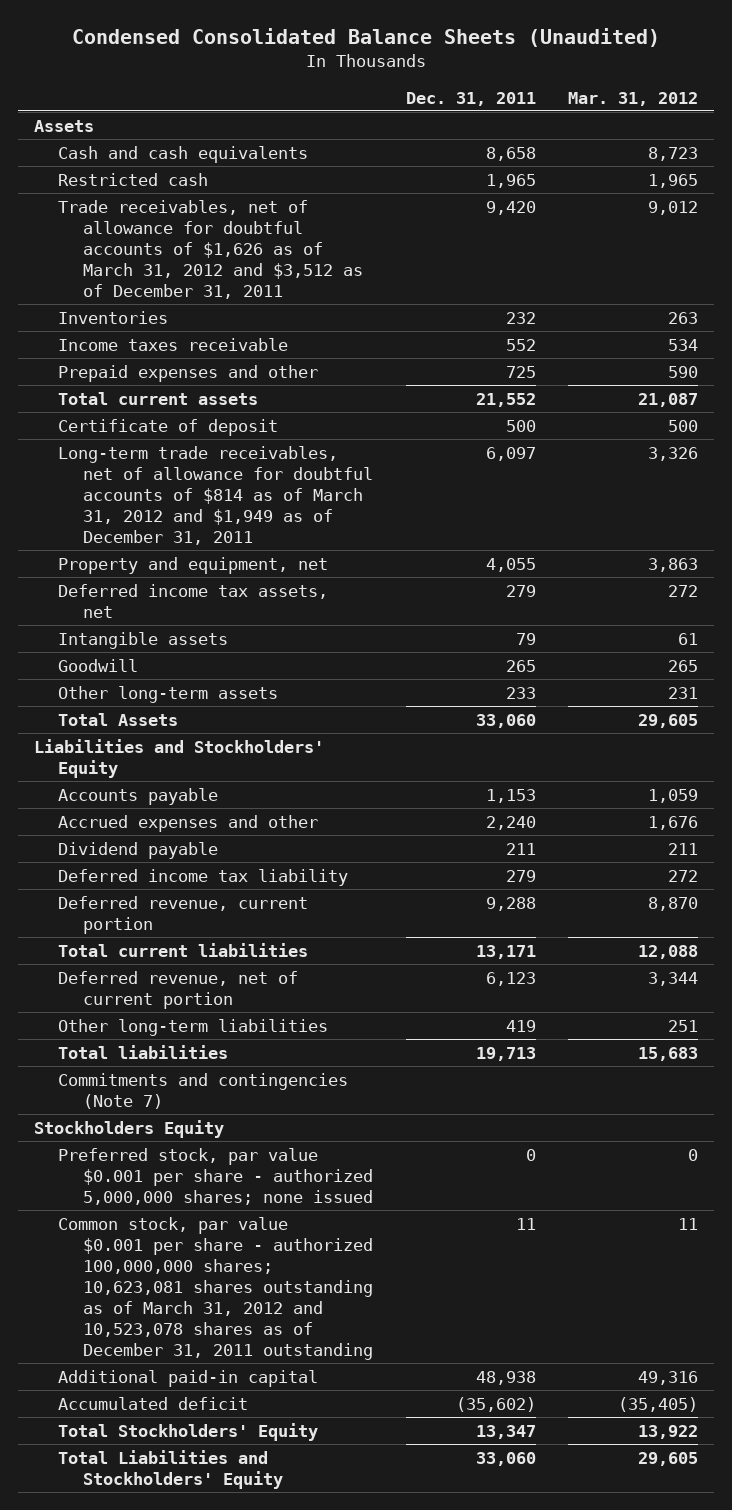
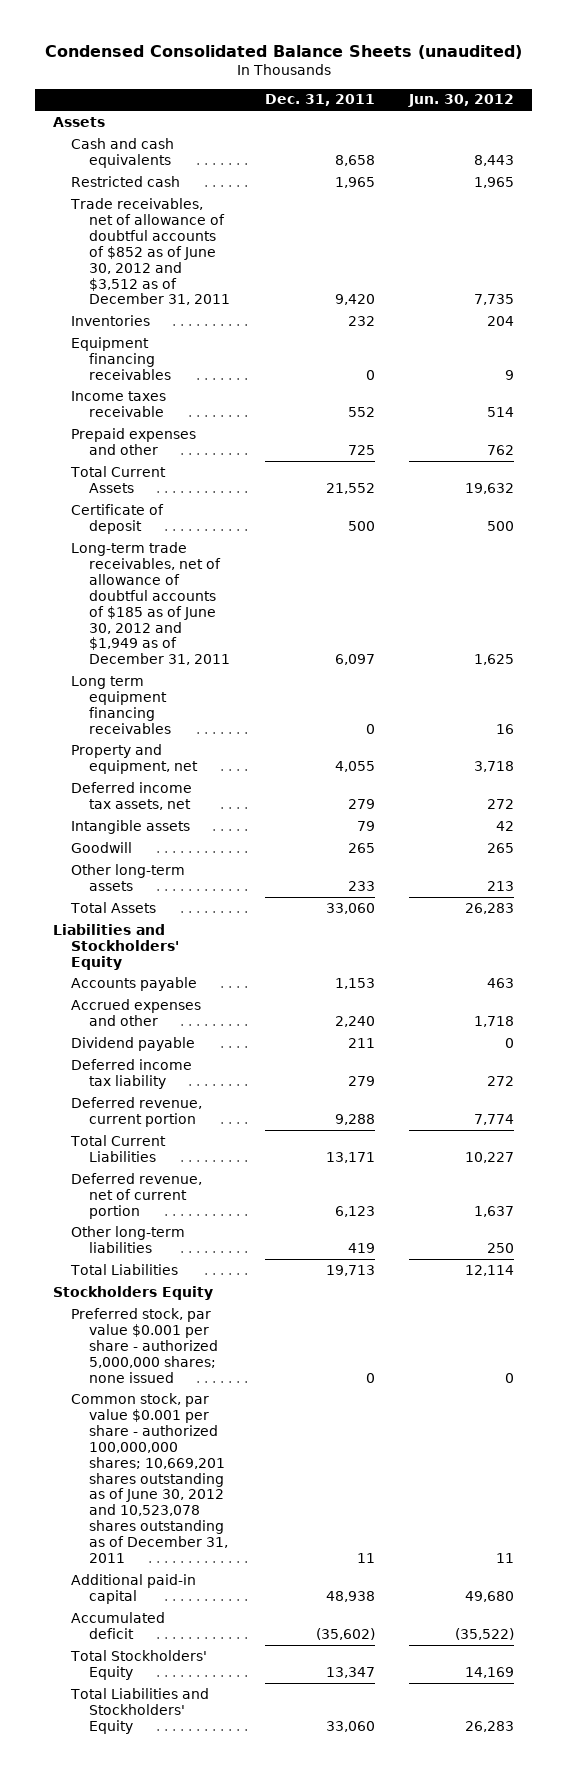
[71,28,660,48] Condensed Consolidated Balance Sheets (Unaudited) -> [44,44,522,59] Condensed Consolidated Balance Sheets (unaudited)
[567,91,698,106] Mar. 31, 2012 -> none
none -> [408,94,515,108] Jun. 30, 2012
[58,199,364,299] Trade receivables, net of allowance for doubtful accounts of $1,626 as of March 31, 2012 and $3,512 as of December 31, 2011 -> [70,197,231,306] Trade receivables, net of allowance of doubtful accounts of $852 as of June 30, 2012 and $3,512 as of December 31, 2011
none -> [71,336,172,380] Equipment financing receivables
[58,391,259,405] Total current assets -> [70,465,167,493] Total Current Assets
[58,445,374,545] Long-term trade receivables, net of allowance for doubtful accounts of $814 as of March 31, 2012 and $1,949 as of December 31, 2011 -> [71,541,231,666] Long-term trade receivables, net of allowance of doubtful accounts of $185 as of June 30, 2012 and $1,949 as of December 31, 2011
none -> [71,675,172,734] Long term equipment financing receivables
[58,942,309,957] Total current liabilities -> [70,1134,167,1162] Total Current Liabilities
[58,1072,349,1109] Commitments and contingencies (Note 7) -> none
[58,1044,229,1059] Total liabilities -> [70,1263,179,1275] Total Liabilities
[58,1216,374,1360] Common stock, par value $0.001 per share - authorized 100,000,000 shares; 10,623,081 shares outstanding as of March 31, 2012 and 10,523,078 shares as of December 31, 2011 outstanding -> [71,1392,229,1564] Common stock, par value $0.001 per share - authorized 100,000,000 shares; 10,669,201 shares outstanding as of June 30, 2012 and 10,523,078 shares outstanding as of December 31, 2011

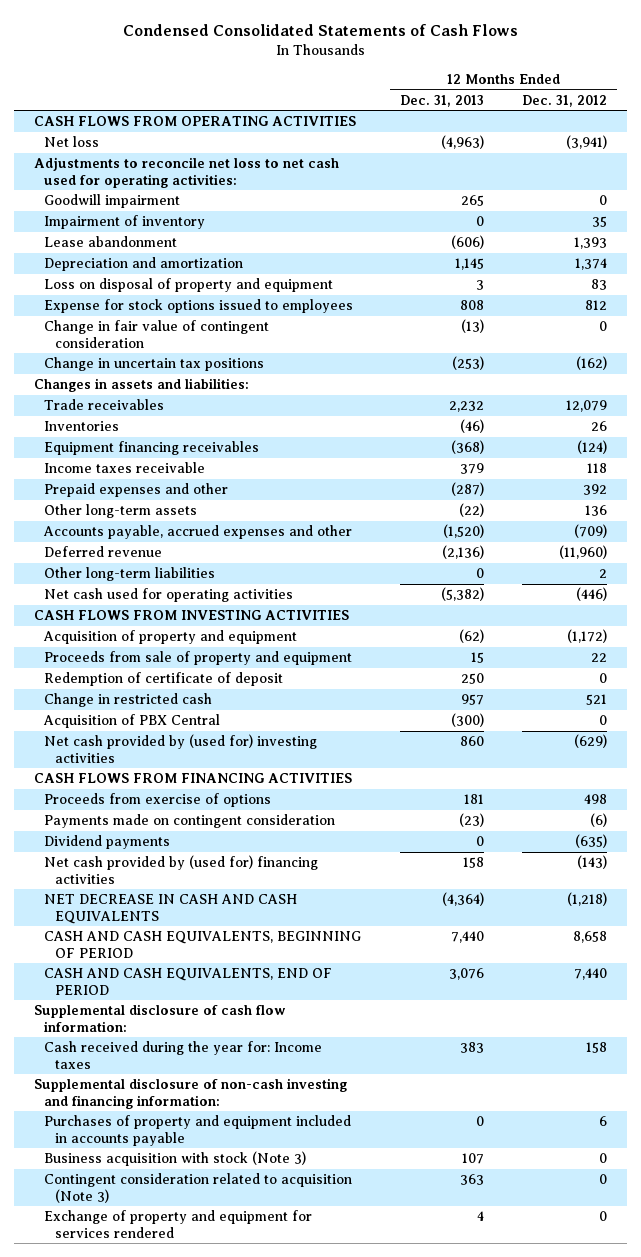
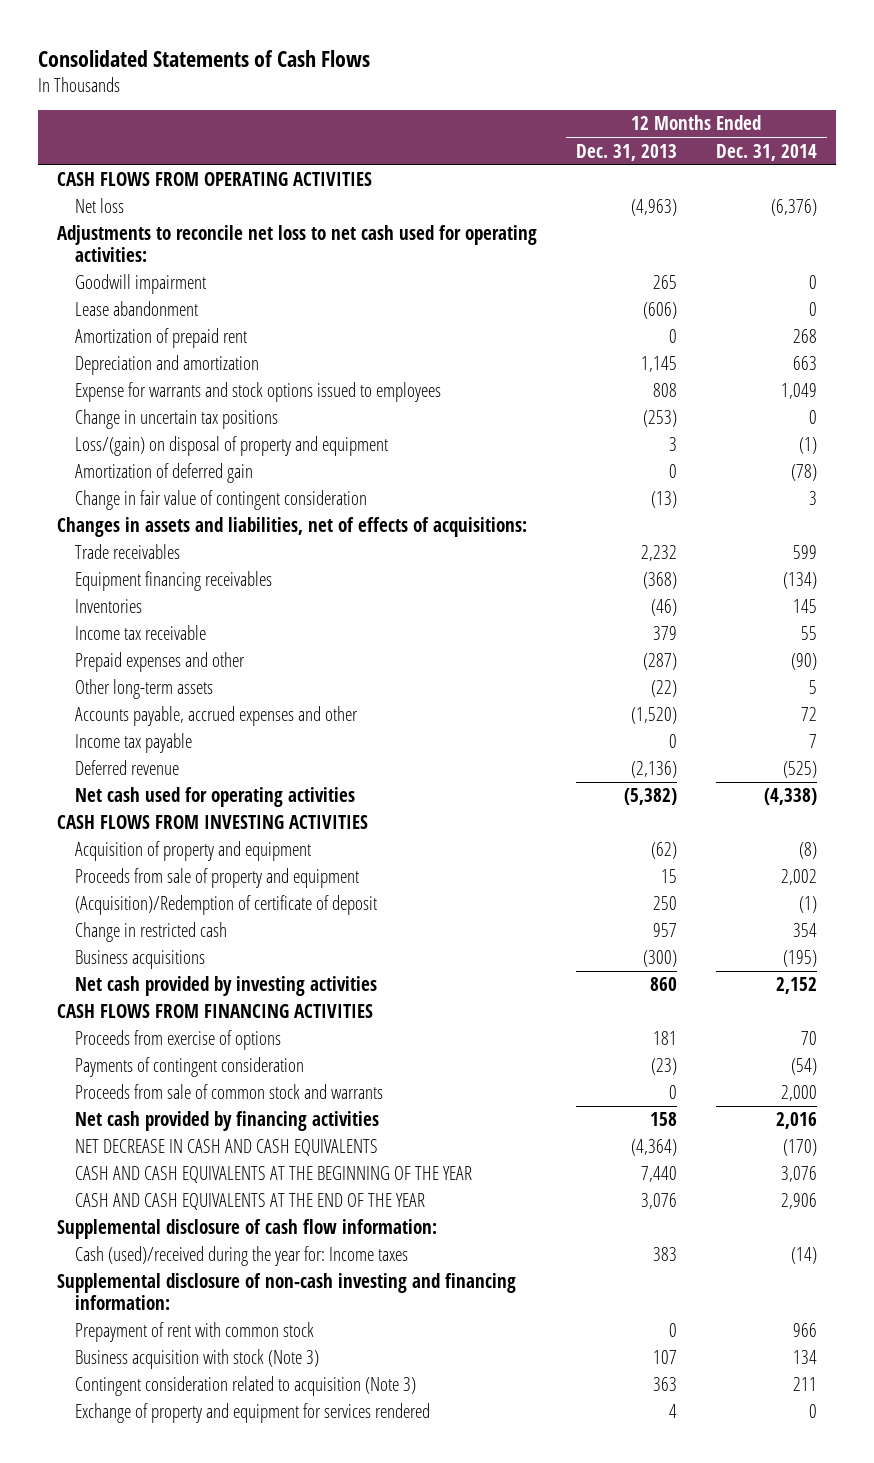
[122,24,518,37] Condensed Consolidated Statements of Cash Flows -> [37,49,370,67] Consolidated Statements of Cash Flows
[522,94,608,107] Dec. 31, 2012 -> none
none -> [715,143,817,161] Dec. 31, 2014
[44,215,206,230] Impairment of inventory -> none
none -> [75,328,248,349] Amortization of prepaid rent
[44,278,334,293] Loss on disposal of property and equipment -> none
[44,299,354,314] Expense for stock options issued to employees -> [75,382,442,403] Expense for warrants and stock options issued to employees
none -> [75,436,389,457] Loss/(gain) on disposal of property and equipment
none -> [75,463,254,484] Amortization of deferred gain
[44,320,270,348] Change in fair value of contingent consideration -> [75,490,368,511] Change in fair value of contingent consideration
[33,378,249,393] Changes in assets and liabilities: -> [57,517,528,538] Changes in assets and liabilities, net of effects of acquisitions:
[44,421,120,432] Inventories -> [75,599,143,614] Inventories
[44,462,206,474] Income taxes receivable -> [75,625,207,641] Income tax receivable
none -> [75,733,193,754] Income tax payable
[44,567,216,582] Other long-term liabilities -> none
[44,672,284,687] Redemption of certificate of deposit -> [75,895,378,916] (Acquisition)/Redemption of certificate of deposit
[43,714,221,729] Acquisition of PBX Central -> [75,950,206,970] Business acquisitions
[44,734,318,763] Net cash provided by (used for) investing activities -> [75,976,378,997] Net cash provided by investing activities
[44,835,171,850] Dividend payments -> none
[44,814,336,829] Payments made on contingent consideration -> [75,1057,305,1078] Payments of contingent consideration
none -> [75,1084,384,1100] Proceeds from sale of common stock and warrants
[44,855,319,884] Net cash provided by (used for) financing activities -> [75,1111,380,1132] Net cash provided by financing activities
[44,931,362,958] CASH AND CASH EQUIVALENTS, BEGINNING OF PERIOD -> [75,1166,473,1184] CASH AND CASH EQUIVALENTS AT THE BEGINNING OF THE YEAR
[44,968,333,995] CASH AND CASH EQUIVALENTS, END OF PERIOD -> [75,1193,426,1211] CASH AND CASH EQUIVALENTS AT THE END OF THE YEAR
[44,1041,323,1069] Cash received during the year for: Income taxes -> [75,1246,409,1267] Cash (used)/received during the year for: Income taxes
[44,1115,352,1146] Purchases of property and equipment included in accounts payable -> none
none -> [75,1322,315,1343] Prepayment of rent with common stock

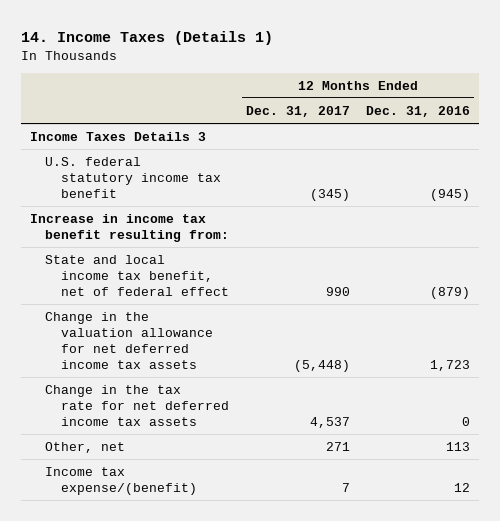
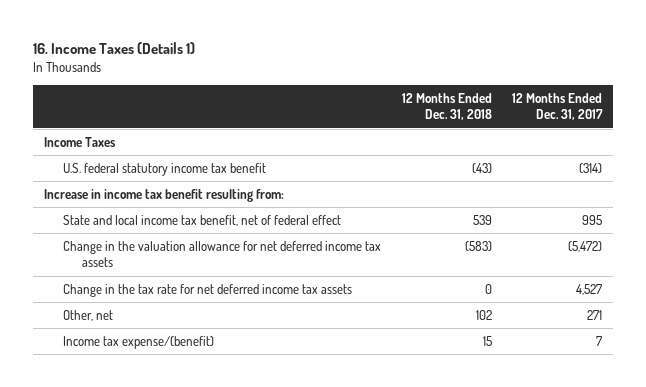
[21,30,274,45] 14. Income Taxes (Details 1) -> [33,41,196,54] 16. Income Taxes (Details 1)
[366,105,471,117] Dec. 31, 2016 -> none
none -> [401,92,492,121] 12 Months Ended Dec. 31, 2018
[29,131,206,141] Income Taxes Details 3 -> [43,136,116,147] Income Taxes
[309,188,350,201] (345) -> [579,162,603,173] (314)
[325,286,350,296] 990 -> [582,214,603,225] 995
[293,359,350,372] (5,448) -> [568,240,603,252] (5,472)
[309,416,350,428] 4,537 -> [576,283,603,295] 4,527

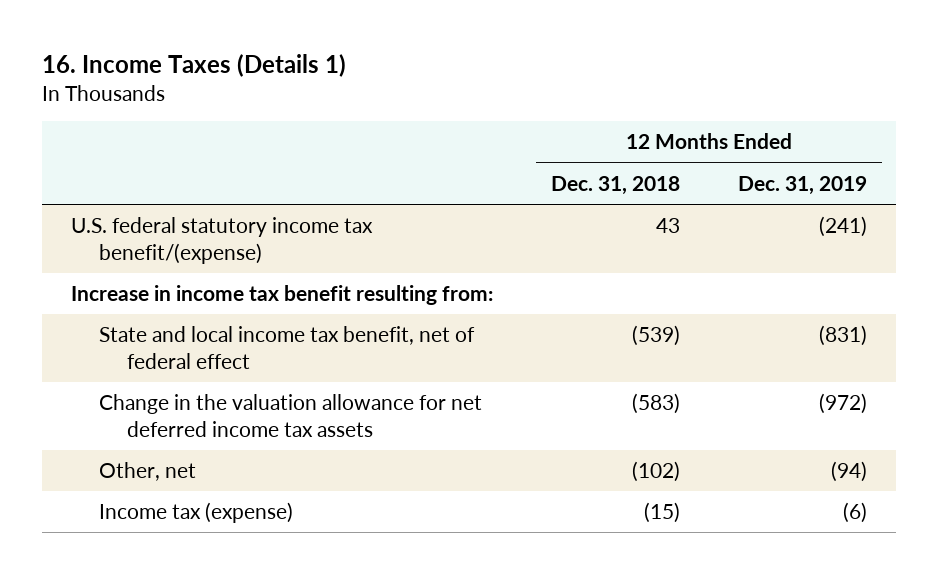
[512,92,604,121] 12 Months Ended Dec. 31, 2017 -> none
none -> [738,175,868,195] Dec. 31, 2019
[43,136,116,147] Income Taxes -> none
[63,162,267,176] U.S. federal statutory income tax benefit -> [70,217,373,264] U.S. federal statutory income tax benefit/(expense)
[471,162,492,173] (43) -> [655,218,680,234] 43
[472,214,492,225] 539 -> [631,325,680,347] (539)
[63,283,353,297] Change in the tax rate for net deferred income tax assets -> none
[475,309,492,320] 102 -> [631,461,680,483] (102)
[63,335,215,349] Income tax expense/(benefit) -> [98,502,293,524] Income tax (expense)
[482,335,492,346] 15 -> [643,502,680,524] (15)

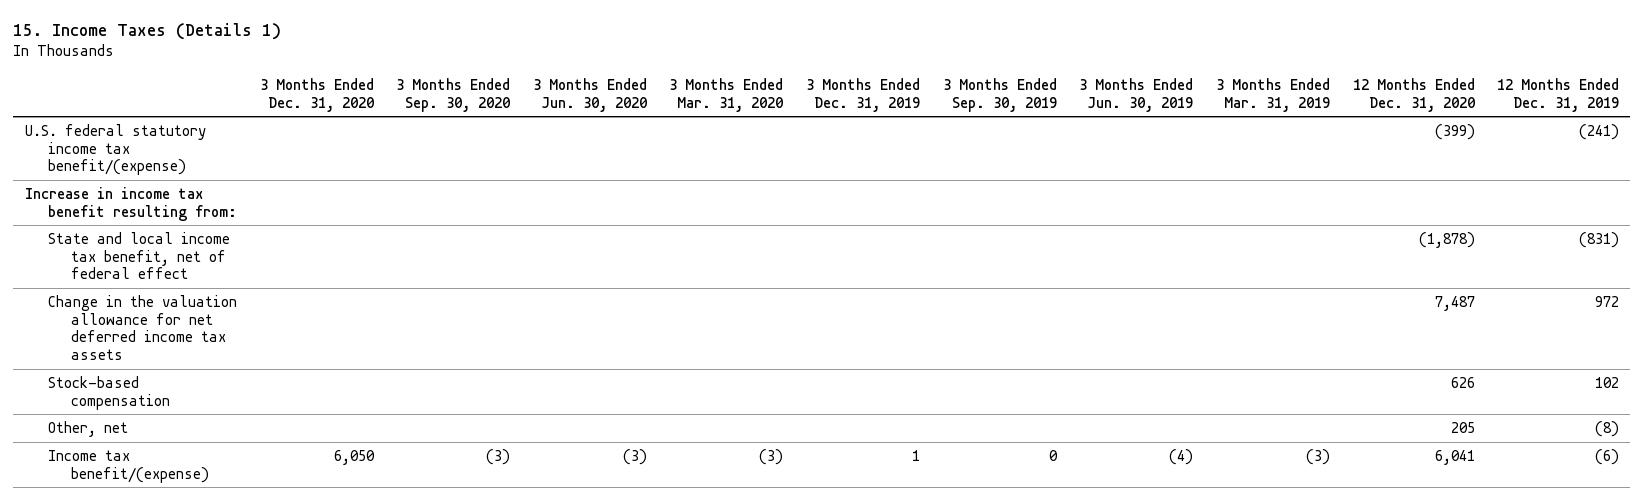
[41,54,346,78] 16. Income Taxes (Details 1) -> [13,23,282,41] 15. Income Taxes (Details 1)
[550,175,680,195] Dec. 31, 2018 -> none
none -> [259,77,374,112] 3 Months Ended Dec. 31, 2020
none -> [396,77,511,112] 3 Months Ended Sep. 30, 2020
none -> [532,77,647,112] 3 Months Ended Jun. 30, 2020
none -> [669,77,784,112] 3 Months Ended Mar. 31, 2020
none -> [806,77,921,112] 3 Months Ended Dec. 31, 2019
none -> [942,77,1057,112] 3 Months Ended Sep. 30, 2019
none -> [1079,77,1194,112] 3 Months Ended Jun. 30, 2019
none -> [1215,77,1330,112] 3 Months Ended Mar. 31, 2019
none -> [1352,77,1475,112] 12 Months Ended Dec. 31, 2020
[819,393,868,415] (972) -> [1595,295,1620,307] 972
none -> [47,375,171,410] Stock-based compensation
[831,461,868,483] (94) -> [1595,420,1620,437] (8)
[98,502,293,524] Income tax (expense) -> [47,449,210,483] Income tax benefit/(expense)

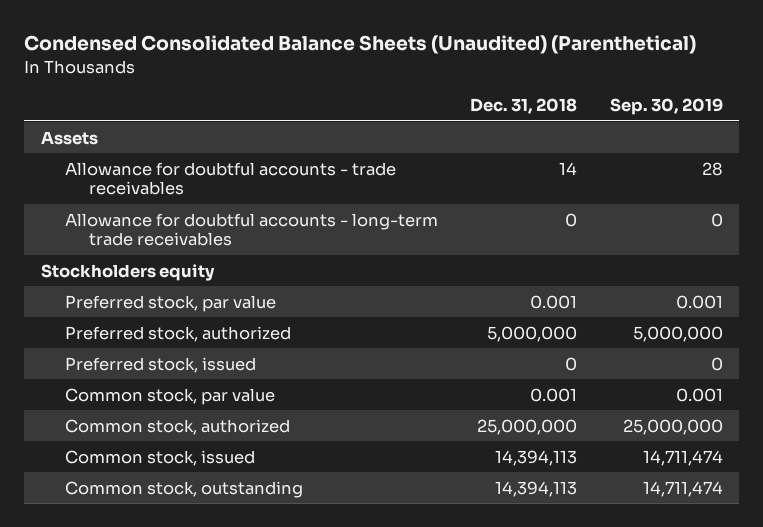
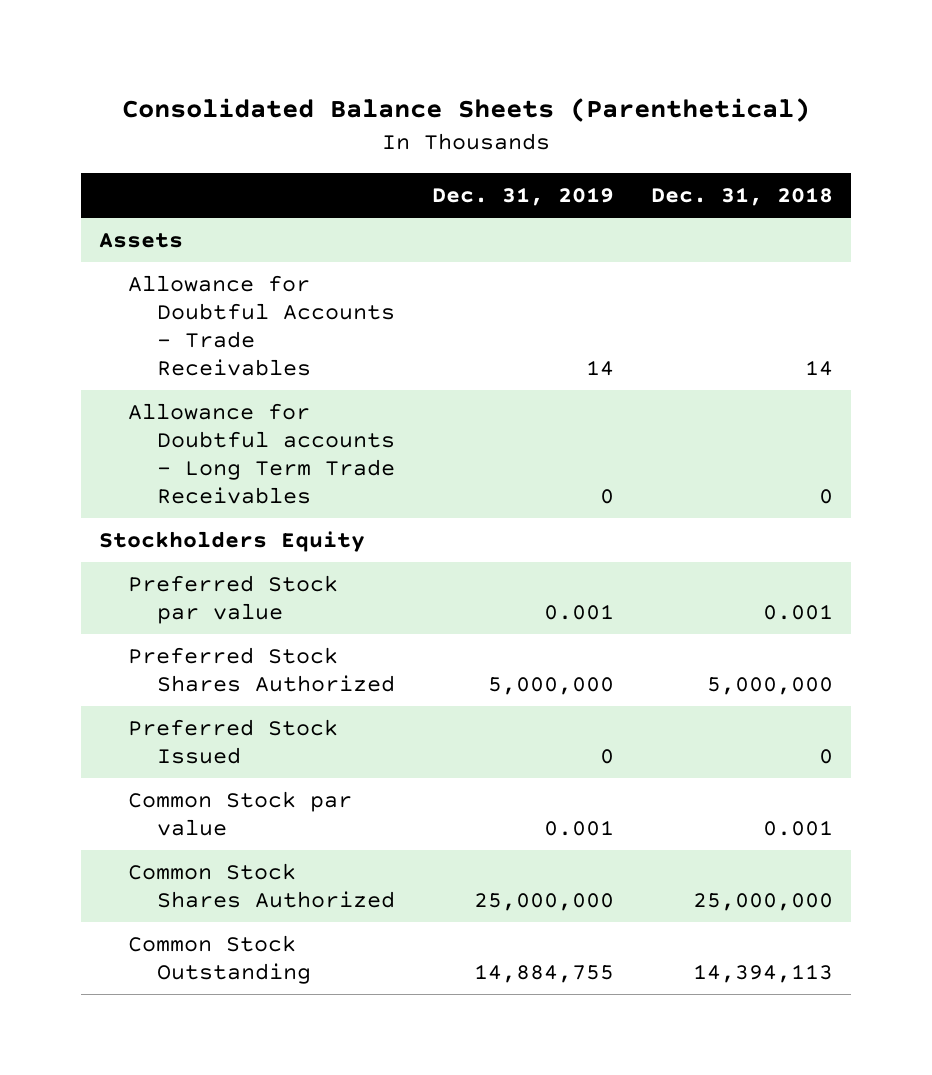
[24,35,697,55] Condensed Consolidated Balance Sheets (Unaudited) (Parenthetical) -> [121,98,810,123] Consolidated Balance Sheets (Parenthetical)
[609,98,723,116] Sep. 30, 2019 -> none
none -> [431,187,614,207] Dec. 31, 2019
[64,449,255,466] Common stock, issued -> none
[64,161,396,196] Allowance for doubtful accounts - trade receivables -> [128,275,396,377] Allowance for Doubtful Accounts - Trade Receivables
[64,212,438,247] Allowance for doubtful accounts - long-term trade receivables -> [128,403,396,505] Allowance for Doubtful accounts - Long Term Trade Receivables
[40,263,215,281] Stockholders equity -> [98,531,365,553] Stockholders Equity
[64,294,276,312] Preferred stock, par value -> [128,575,339,625] Preferred Stock par value
[64,325,291,342] Preferred stock, authorized -> [128,647,396,693] Preferred Stock Shares Authorized
[64,356,256,373] Preferred stock, issued -> [128,719,339,765] Preferred Stock Issued
[64,387,275,405] Common stock, par value -> [128,791,353,837] Common Stock par value
[64,418,290,435] Common stock, authorized -> [128,863,396,909] Common Stock Shares Authorized
[64,480,303,498] Common stock, outstanding -> [128,935,312,985] Common Stock Outstanding

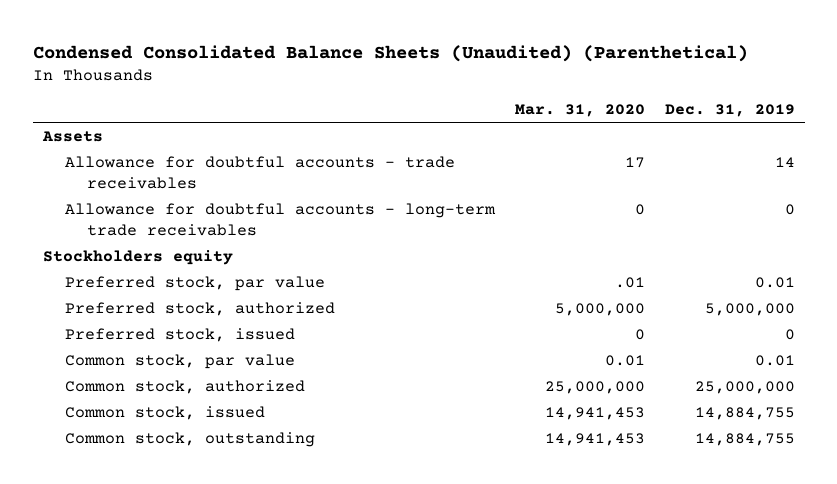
[121,98,810,123] Consolidated Balance Sheets (Parenthetical) -> [32,45,748,63] Condensed Consolidated Balance Sheets (Unaudited) (Parenthetical)
[650,187,833,207] Dec. 31, 2018 -> none
none -> [514,103,645,117] Mar. 31, 2020
[128,275,396,377] Allowance for Doubtful Accounts - Trade Receivables -> [64,155,455,189] Allowance for doubtful accounts - trade receivables
[128,403,396,505] Allowance for Doubtful accounts - Long Term Trade Receivables -> [64,202,496,236] Allowance for doubtful accounts - long-term trade receivables
[98,531,365,553] Stockholders Equity -> [42,249,233,265] Stockholders equity
[128,575,339,625] Preferred Stock par value -> [64,275,325,291] Preferred stock, par value
[543,604,614,621] 0.001 -> [754,276,795,288] 0.01
[128,647,396,693] Preferred Stock Shares Authorized -> [64,301,335,316] Preferred stock, authorized
[128,719,339,765] Preferred Stock Issued -> [64,327,295,342] Preferred stock, issued
[128,791,353,837] Common Stock par value -> [64,353,295,369] Common stock, par value
[543,820,614,837] 0.001 -> [754,354,795,366] 0.01
[128,863,396,909] Common Stock Shares Authorized -> [64,379,305,394] Common stock, authorized
none -> [64,405,265,420] Common stock, issued
[128,935,312,985] Common Stock Outstanding -> [64,431,315,447] Common stock, outstanding

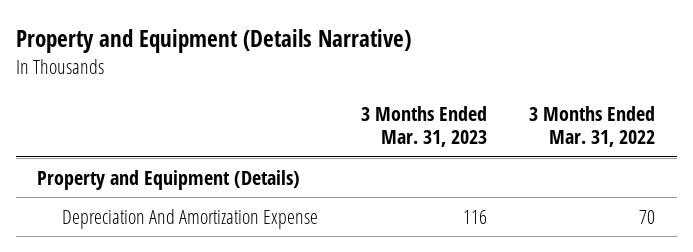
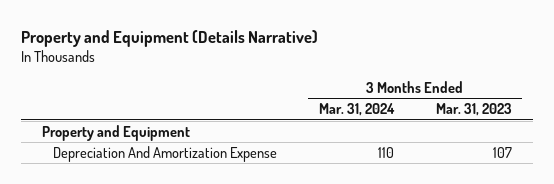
[529,105,656,148] 3 Months Ended Mar. 31, 2022 -> none
none -> [318,103,395,117] Mar. 31, 2024
[37,169,301,190] Property and Equipment (Details) -> [41,124,190,141] Property and Equipment
[462,209,487,224] 116 -> [492,146,512,158] 107

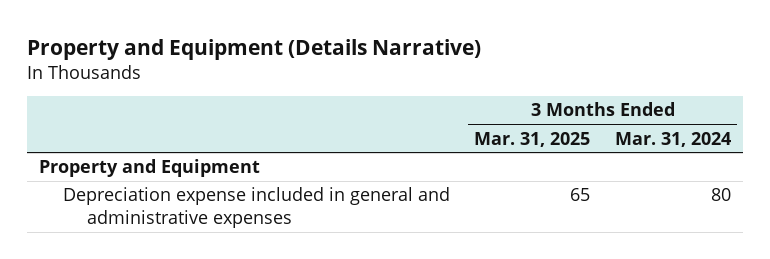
[435,103,512,117] Mar. 31, 2023 -> none
none -> [474,131,591,147] Mar. 31, 2025
[52,145,277,162] Depreciation And Amortization Expense -> [63,187,451,229] Depreciation expense included in general and administrative expenses
[377,146,394,158] 110 -> [710,188,731,202] 80

